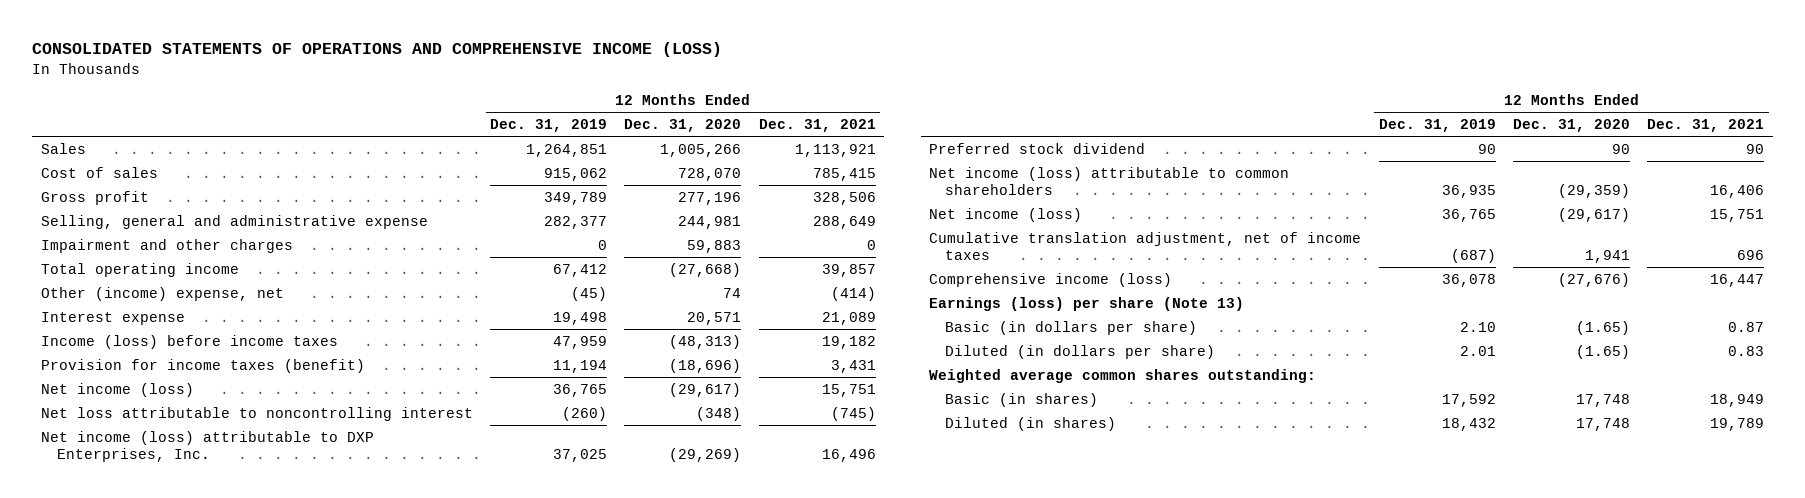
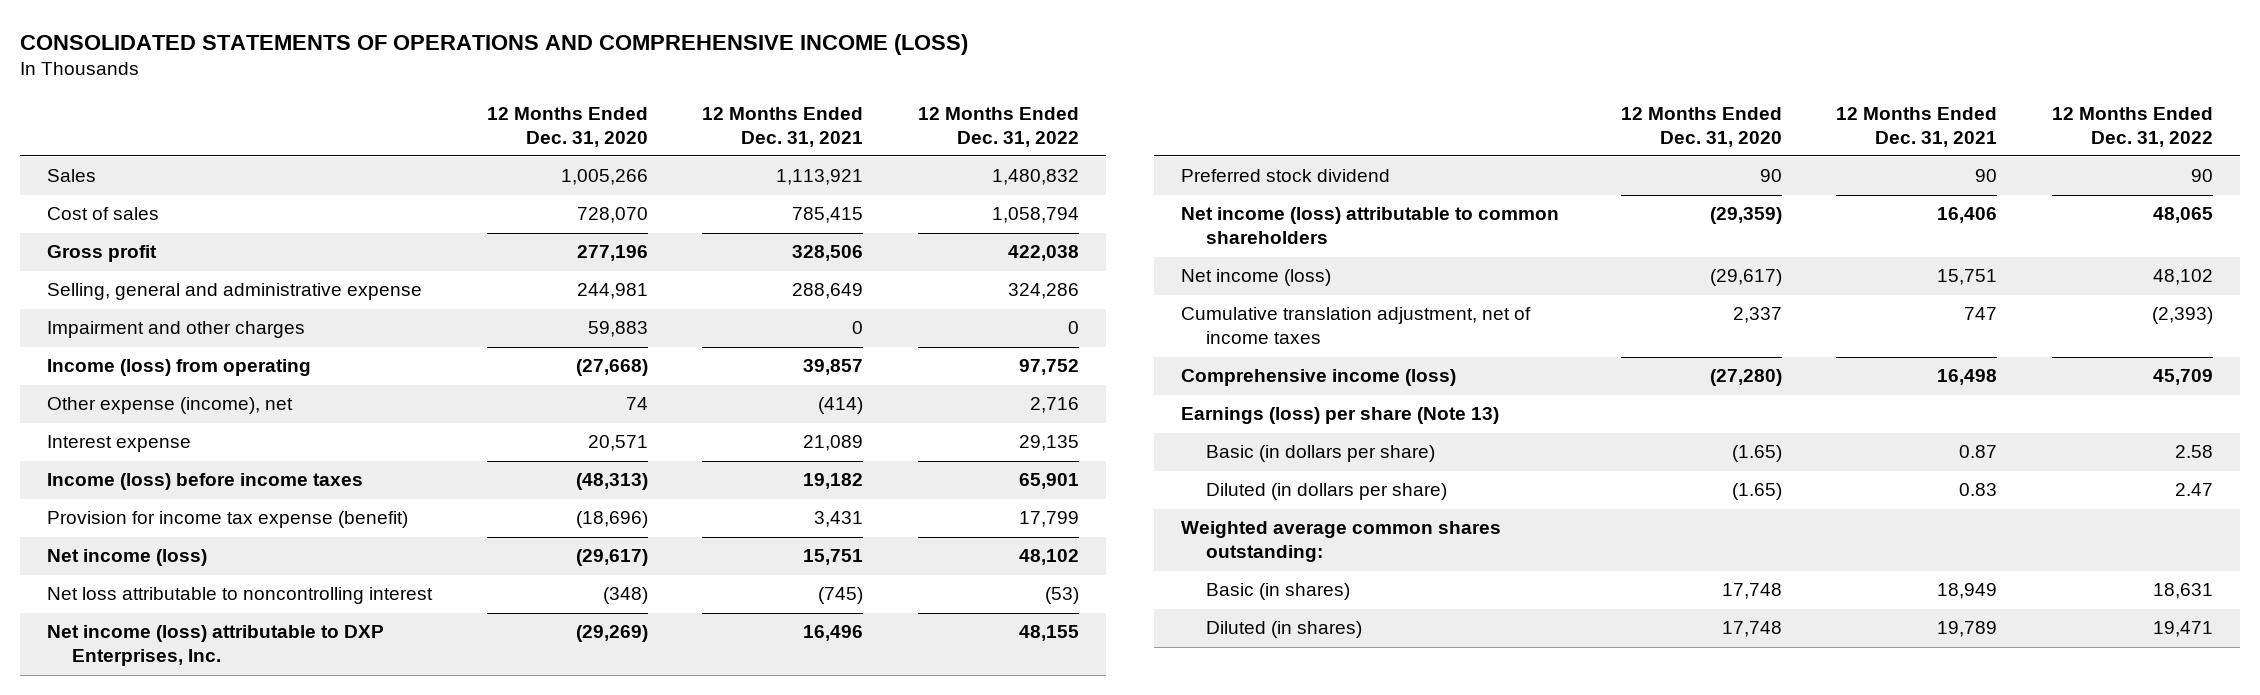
[489,119,607,133] Dec. 31, 2019 -> none
none -> [918,106,1080,147] 12 Months Ended Dec. 31, 2022
[40,262,239,277] Total operating income -> [47,359,312,377] Income (loss) from operating
[40,286,284,301] Other (income) expense, net -> [47,397,294,415] Other expense (income), net
[40,358,365,373] Provision for income taxes (benefit) -> [47,511,409,529] Provision for income tax expense (benefit)
[1585,249,1631,263] 1,941 -> [1732,307,1782,324] 2,337
[1737,249,1765,260] 696 -> [1964,307,1998,321] 747
[1558,272,1631,287] (27,676) -> [1709,369,1782,387] (27,280)
[1710,273,1765,287] 16,447 -> [1937,369,1998,386] 16,498

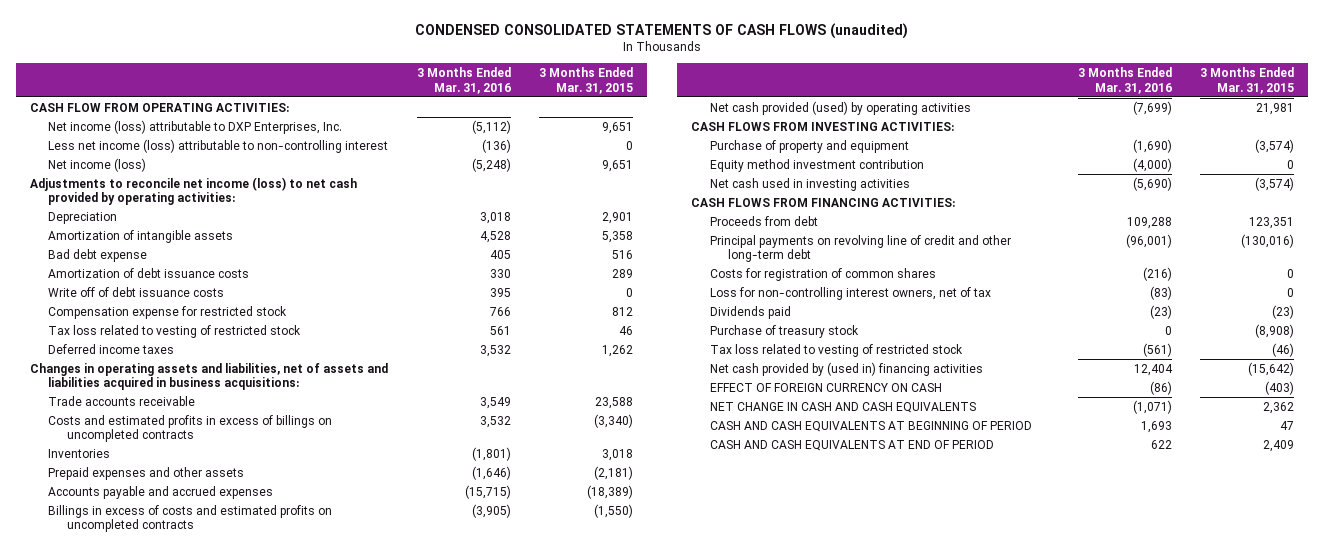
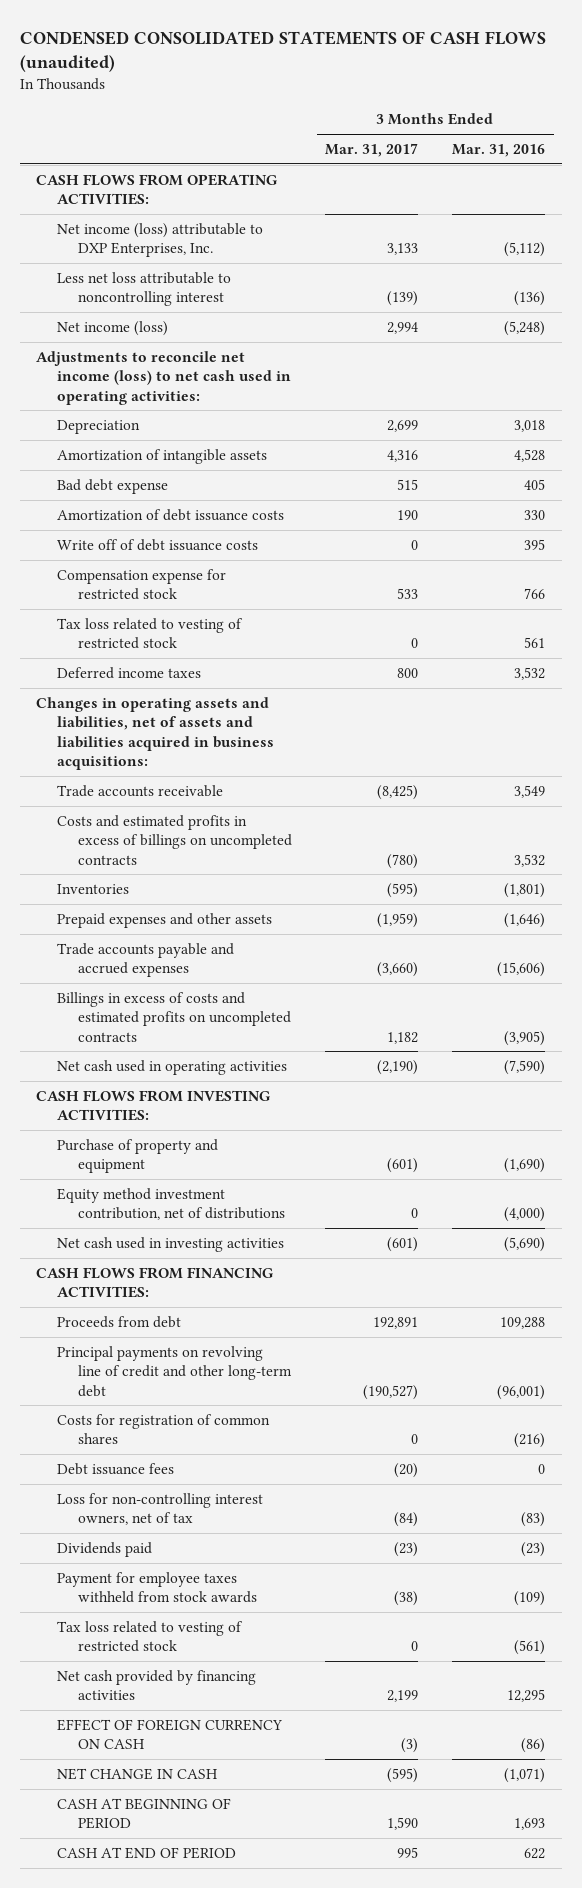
[538,67,633,94] 3 Months Ended Mar. 31, 2015 -> none
none -> [325,142,419,157] Mar. 31, 2017
[29,102,289,112] CASH FLOW FROM OPERATING ACTIVITIES: -> [36,173,278,206] CASH FLOWS FROM OPERATING ACTIVITIES:
[48,138,389,153] Less net income (loss) attributable to non-controlling interest -> [57,271,232,307] Less net loss attributable to noncontrolling interest
[29,176,357,206] Adjustments to reconcile net income (loss) to net cash provided by operating activities: -> [36,350,292,405] Adjustments to reconcile net income (loss) to net cash used in operating activities:
[48,485,274,499] Accounts payable and accrued expenses -> [57,942,235,978] Trade accounts payable and accrued expenses
[464,484,511,499] (15,715) -> [497,962,546,978] (15,606)
[709,100,971,115] Net cash provided (used) by operating activities -> [57,1059,288,1075] Net cash used in operating activities
[1132,100,1172,115] (7,699) -> [504,1059,546,1075] (7,590)
[709,158,924,172] Equity method investment contribution -> [57,1187,285,1221] Equity method investment contribution, net of distributions
none -> [57,1462,175,1475] Debt issuance fees
[709,324,859,338] Purchase of treasury stock -> none
none -> [57,1571,257,1604] Payment for employee taxes withheld from stock awards
[709,361,983,376] Net cash provided by (used in) financing activities -> [57,1669,257,1701] Net cash provided by financing activities
[1133,363,1173,376] 12,404 -> [507,1689,546,1703] 12,295
[709,401,976,413] NET CHANGE IN CASH AND CASH EQUIVALENTS -> [57,1767,219,1780] NET CHANGE IN CASH
[709,420,1032,432] CASH AND CASH EQUIVALENTS AT BEGINNING OF PERIOD -> [57,1797,232,1830] CASH AT BEGINNING OF PERIOD
[709,439,994,451] CASH AND CASH EQUIVALENTS AT END OF PERIOD -> [57,1846,237,1859] CASH AT END OF PERIOD

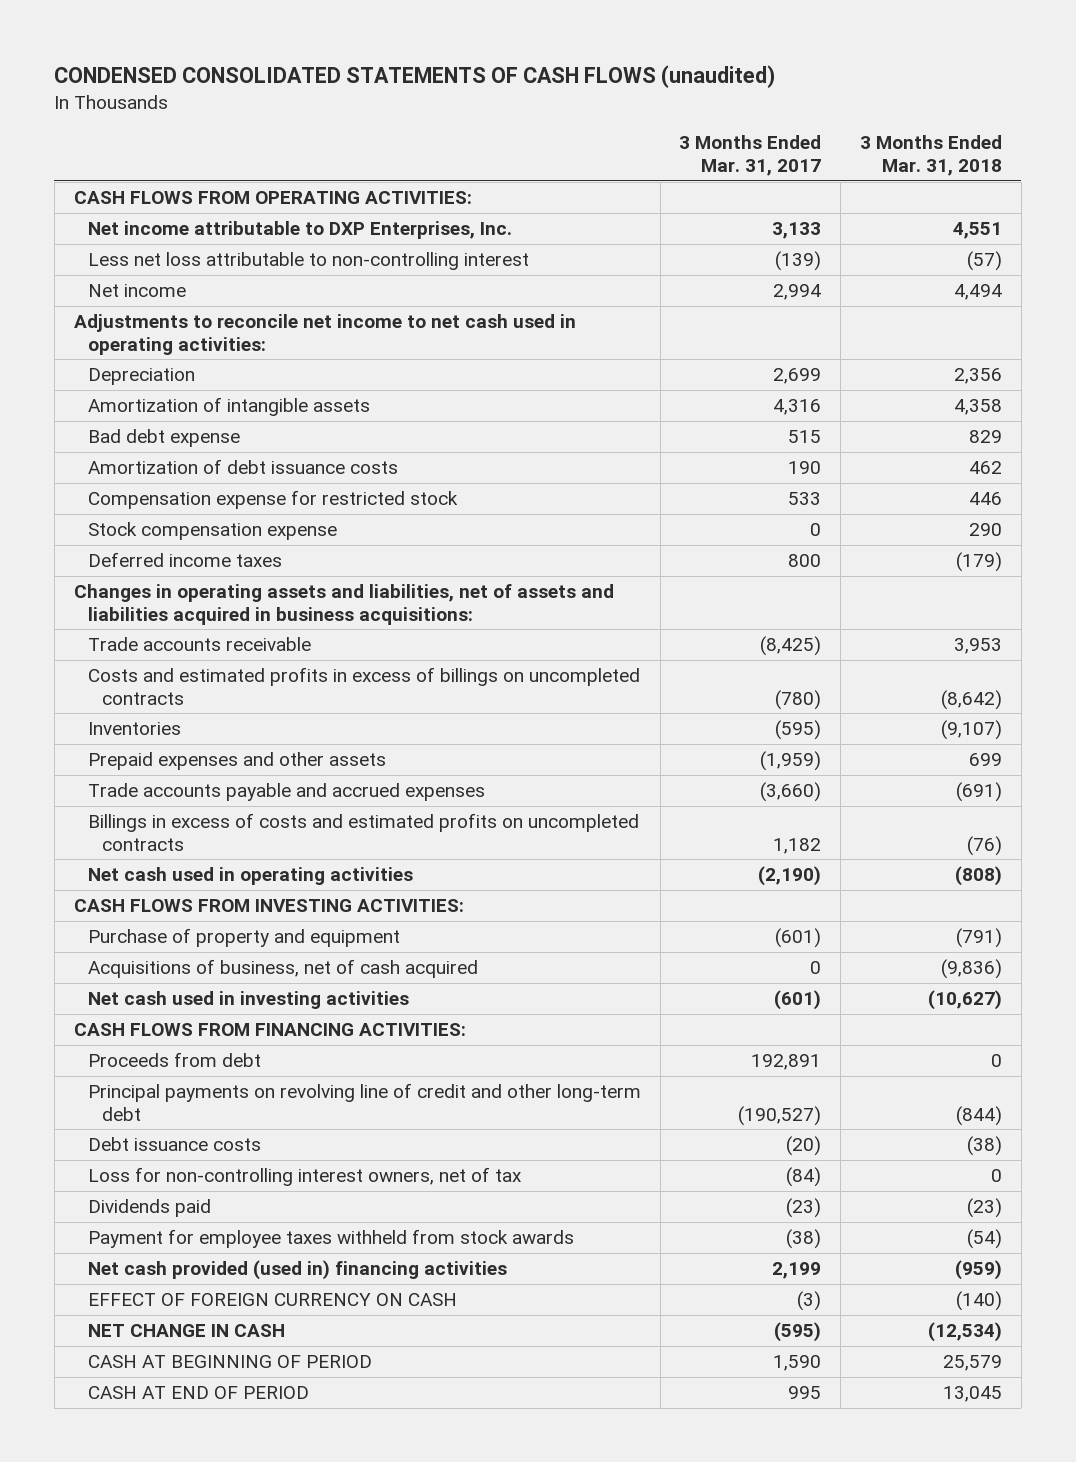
[452,143,546,157] Mar. 31, 2016 -> none
none -> [860,135,1003,176] 3 Months Ended Mar. 31, 2018
[57,222,264,258] Net income (loss) attributable to DXP Enterprises, Inc. -> [87,221,512,240] Net income attributable to DXP Enterprises, Inc.
[57,271,232,307] Less net loss attributable to noncontrolling interest -> [87,252,529,271] Less net loss attributable to non-controlling interest
[57,320,169,336] Net income (loss) -> [87,284,186,298] Net income
[36,350,292,405] Adjustments to reconcile net income (loss) to net cash used in operating activities: -> [73,314,576,355] Adjustments to reconcile net income to net cash used in operating activities:
[57,538,259,551] Write off of debt issuance costs -> none
[57,617,244,650] Tax loss related to vesting of restricted stock -> none
none -> [87,522,337,541] Stock compensation expense
[57,1187,285,1221] Equity method investment contribution, net of distributions -> none
none -> [87,959,478,979] Acquisitions of business, net of cash acquired
[57,1413,271,1445] Costs for registration of common shares -> none
[57,1462,175,1475] Debt issuance fees -> [87,1137,261,1152] Debt issuance costs
[57,1620,244,1653] Tax loss related to vesting of restricted stock -> none
[57,1669,257,1701] Net cash provided by financing activities -> [87,1260,507,1281] Net cash provided (used in) financing activities

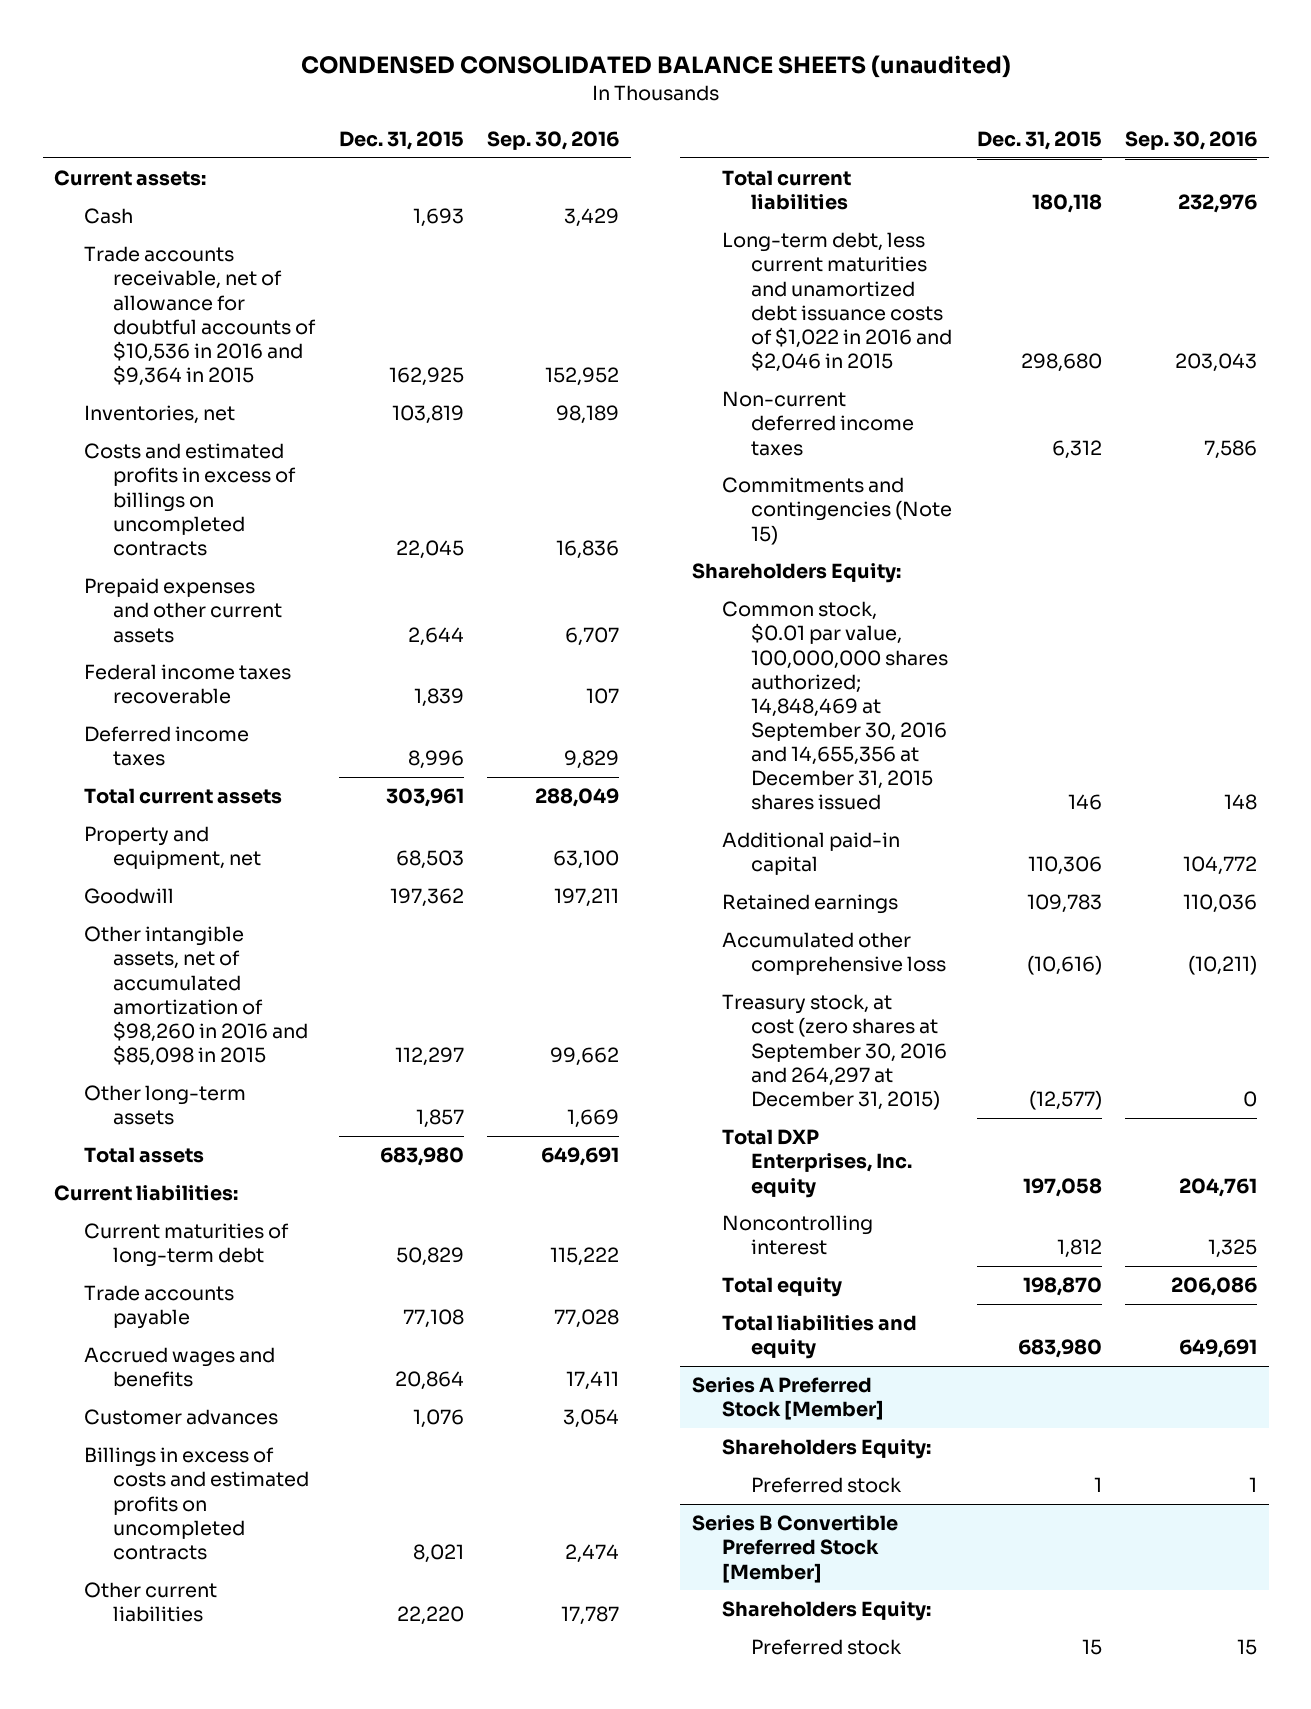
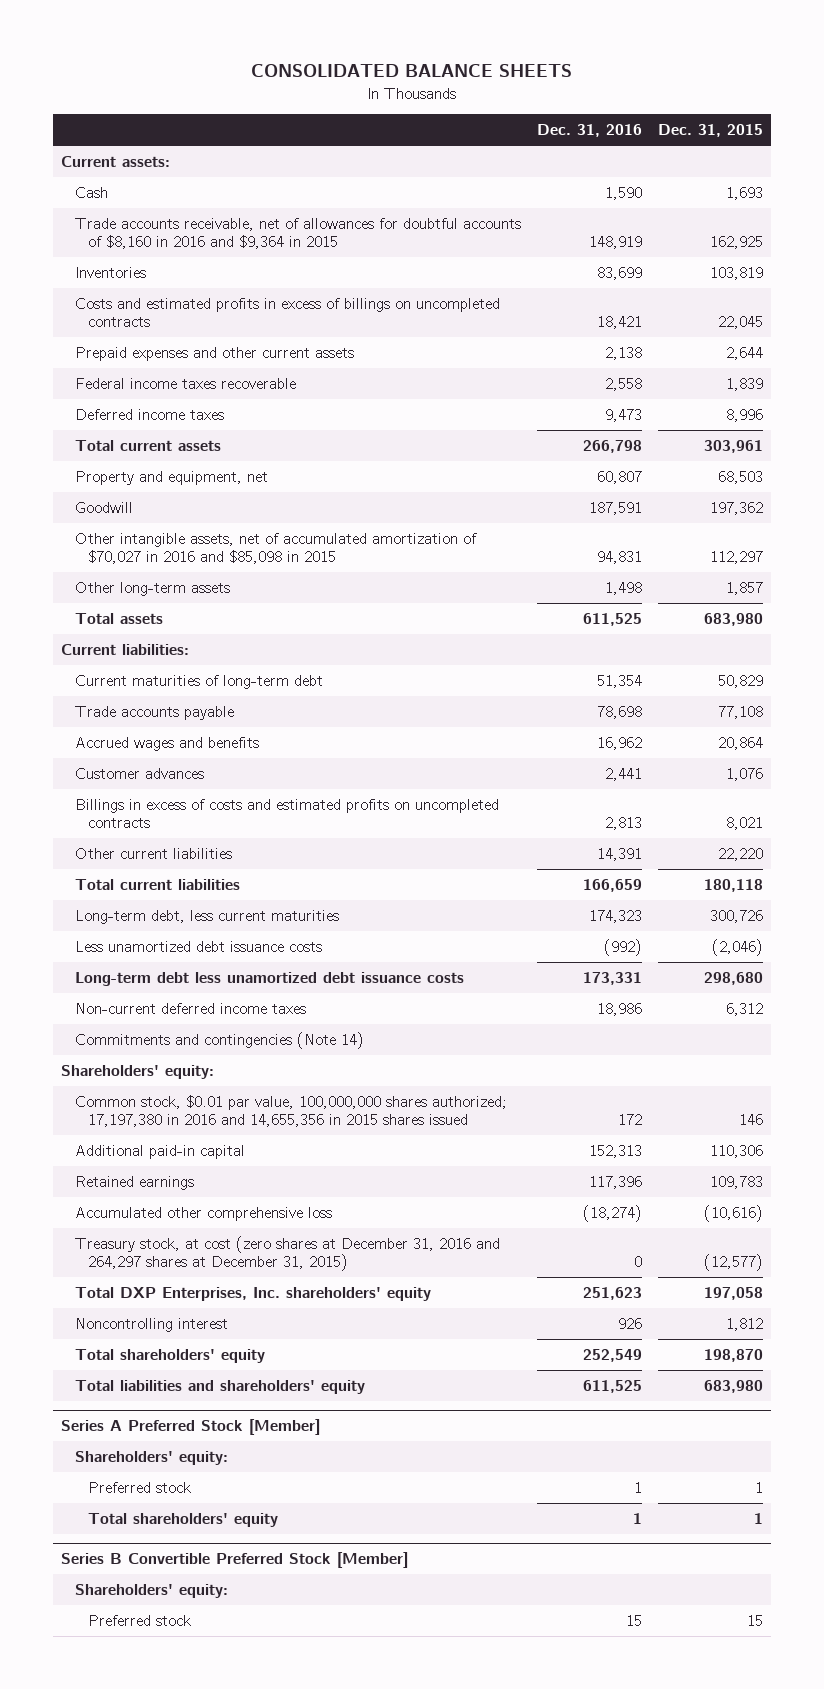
[300,55,1011,79] CONDENSED CONSOLIDATED BALANCE SHEETS (unaudited) -> [251,64,573,78] CONSOLIDATED BALANCE SHEETS
[487,130,620,150] Sep. 30, 2016 -> none
none -> [536,124,642,138] Dec. 31, 2016
[83,246,317,387] Trade accounts receivable, net of allowance for doubtful accounts of $10,536 in 2016 and $9,364 in 2015 -> [74,217,521,249] Trade accounts receivable, net of allowances for doubtful accounts of $8,160 in 2016 and $9,364 in 2015
[83,405,235,425] Inventories, net -> [74,266,146,278] Inventories
[83,926,309,1067] Other intangible assets, net of accumulated amortization of $98,260 in 2016 and $85,098 in 2015 -> [74,532,477,564] Other intangible assets, net of accumulated amortization of $70,027 in 2016 and $85,098 in 2015
none -> [74,909,339,924] Long-term debt, less current maturities
none -> [74,940,322,952] Less unamortized debt issuance costs
[721,232,953,373] Long-term debt, less current maturities and unamortized debt issuance costs of $1,022 in 2016 and $2,046 in 2015 -> [74,971,464,986] Long-term debt less unamortized debt issuance costs
[721,477,953,545] Commitments and contingencies (Note 15) -> [74,1031,364,1049] Commitments and contingencies (Note 14)
[692,563,902,584] Shareholders Equity: -> [61,1064,215,1079] Shareholders' equity:
[721,601,949,811] Common stock, $0.01 par value, 100,000,000 shares authorized; 14,848,469 at September 30, 2016 and 14,655,356 at December 31, 2015 shares issued -> [74,1094,507,1127] Common stock, $0.01 par value, 100,000,000 shares authorized; 17,197,380 in 2016 and 14,655,356 in 2015 shares issued
[721,994,948,1110] Treasury stock, at cost (zero shares at September 30, 2016 and 264,297 at December 31, 2015) -> [74,1235,500,1271] Treasury stock, at cost (zero shares at December 31, 2016 and 264,297 shares at December 31, 2015)
[721,1129,913,1198] Total DXP Enterprises, Inc. equity -> [74,1286,431,1301] Total DXP Enterprises, Inc. shareholders' equity
[721,1277,842,1298] Total equity -> [74,1348,265,1363] Total shareholders' equity
[721,1315,917,1360] Total liabilities and equity -> [74,1379,365,1394] Total liabilities and shareholders' equity
[721,1439,931,1460] Shareholders Equity: -> [74,1450,228,1465] Shareholders' equity:
none -> [87,1512,278,1527] Total shareholders' equity
[721,1601,931,1622] Shareholders Equity: -> [74,1583,228,1598] Shareholders' equity:

